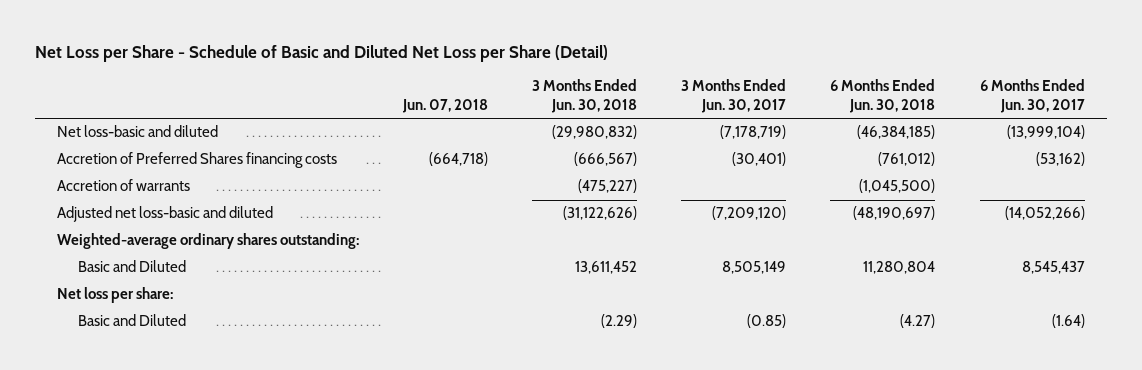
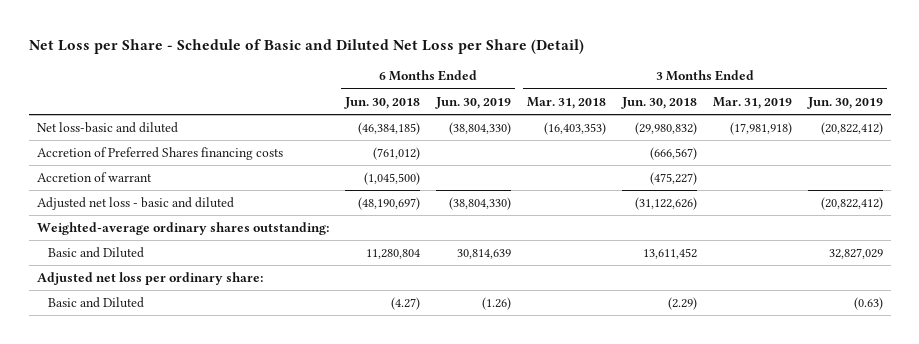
[402,98,489,113] Jun. 07, 2018 -> none
[681,79,787,113] 3 Months Ended Jun. 30, 2017 -> none
[979,79,1085,113] 6 Months Ended Jun. 30, 2017 -> none
none -> [434,96,511,109] Jun. 30, 2019
none -> [526,96,606,109] Mar. 31, 2018
none -> [712,96,792,109] Mar. 31, 2019
none -> [806,96,883,109] Jun. 30, 2019
[56,179,190,192] Accretion of warrants -> [36,172,152,183] Accretion of warrant
[56,206,273,223] Adjusted net loss-basic and diluted -> [36,197,234,211] Adjusted net loss - basic and diluted
[56,287,173,304] Net loss per share: -> [36,272,263,286] Adjusted net loss per ordinary share:

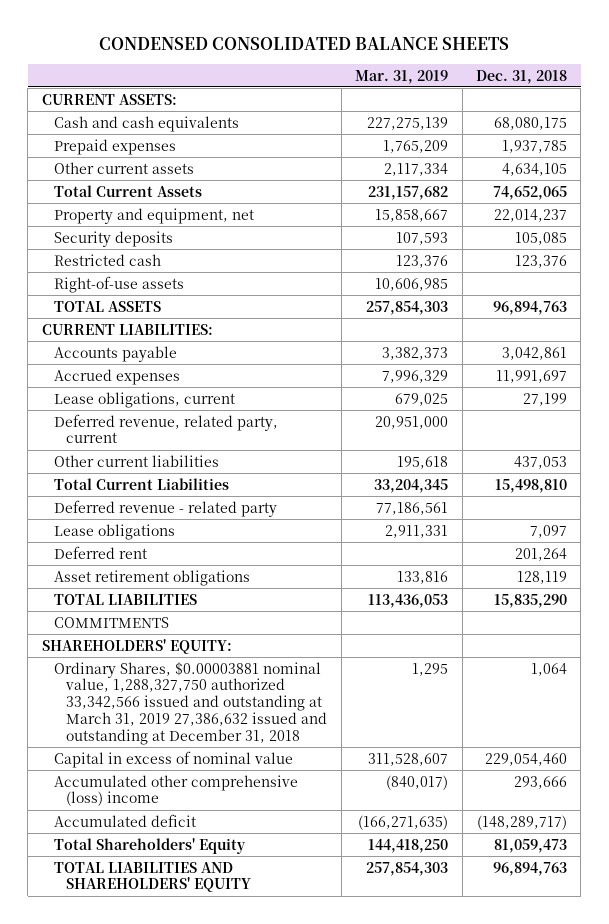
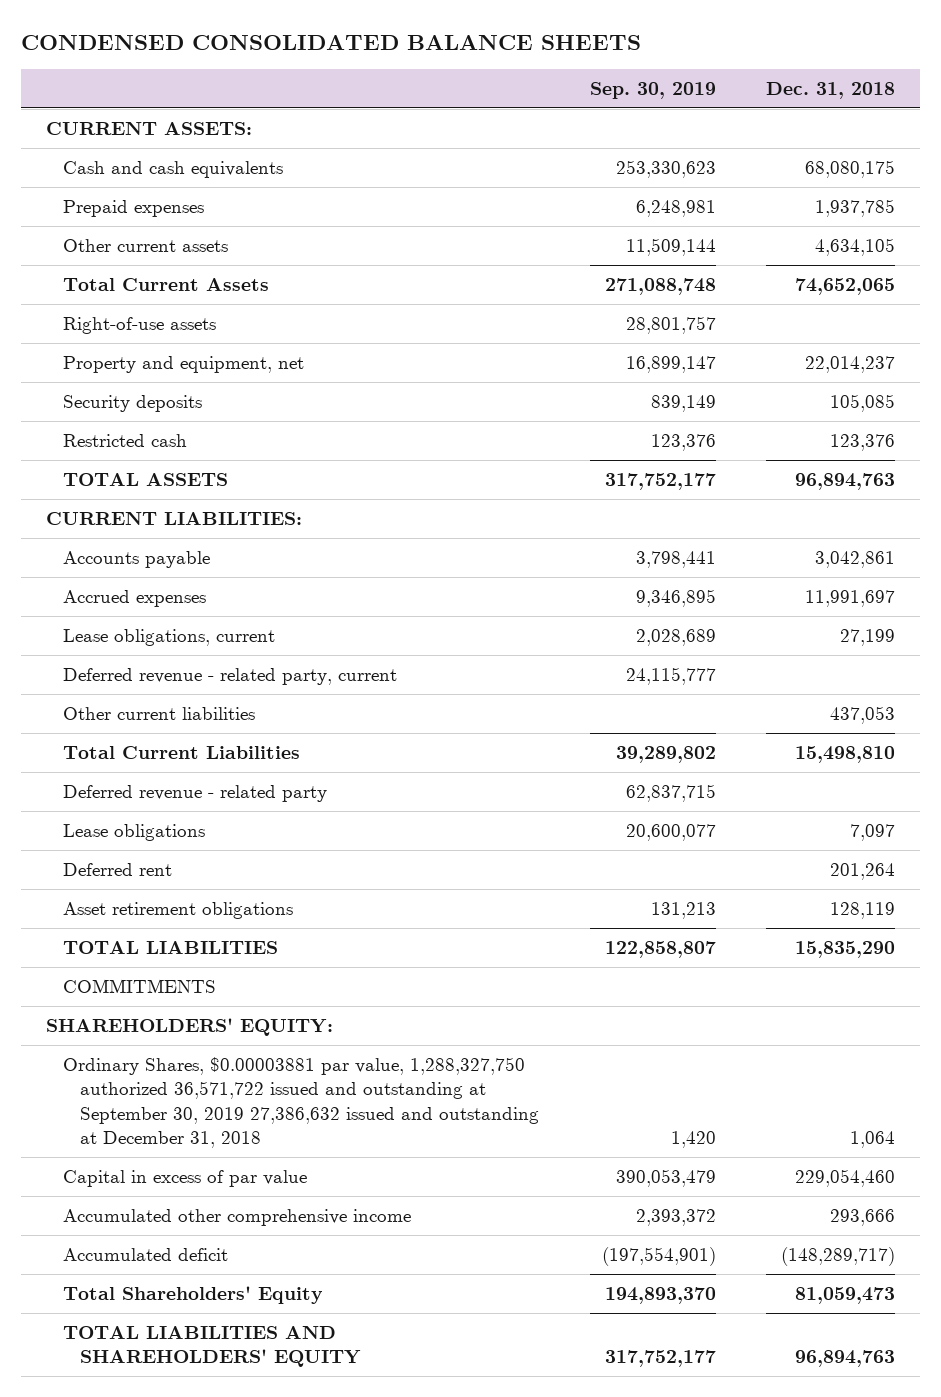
[355,69,449,84] Mar. 31, 2019 -> none
none -> [589,82,716,100] Sep. 30, 2019
[53,275,184,293] Right-of-use assets -> [63,316,217,334] Right-of-use assets
[53,413,278,444] Deferred revenue, related party, current -> [63,667,398,685] Deferred revenue - related party, current
[53,661,328,745] Ordinary Shares, $0.00003881 nominal value, 1,288,327,750 authorized 33,342,566 issued and outstanding at March 31, 2019 27,386,632 issued and outstanding at December 31, 2018 -> [63,1056,540,1149] Ordinary Shares, $0.00003881 par value, 1,288,327,750 authorized 36,571,722 issued and outstanding at September 30, 2019 27,386,632 issued and outstanding at December 31, 2018
[53,750,293,768] Capital in excess of nominal value -> [63,1169,308,1187] Capital in excess of par value
[53,774,298,807] Accumulated other comprehensive (loss) income -> [63,1208,412,1226] Accumulated other comprehensive income

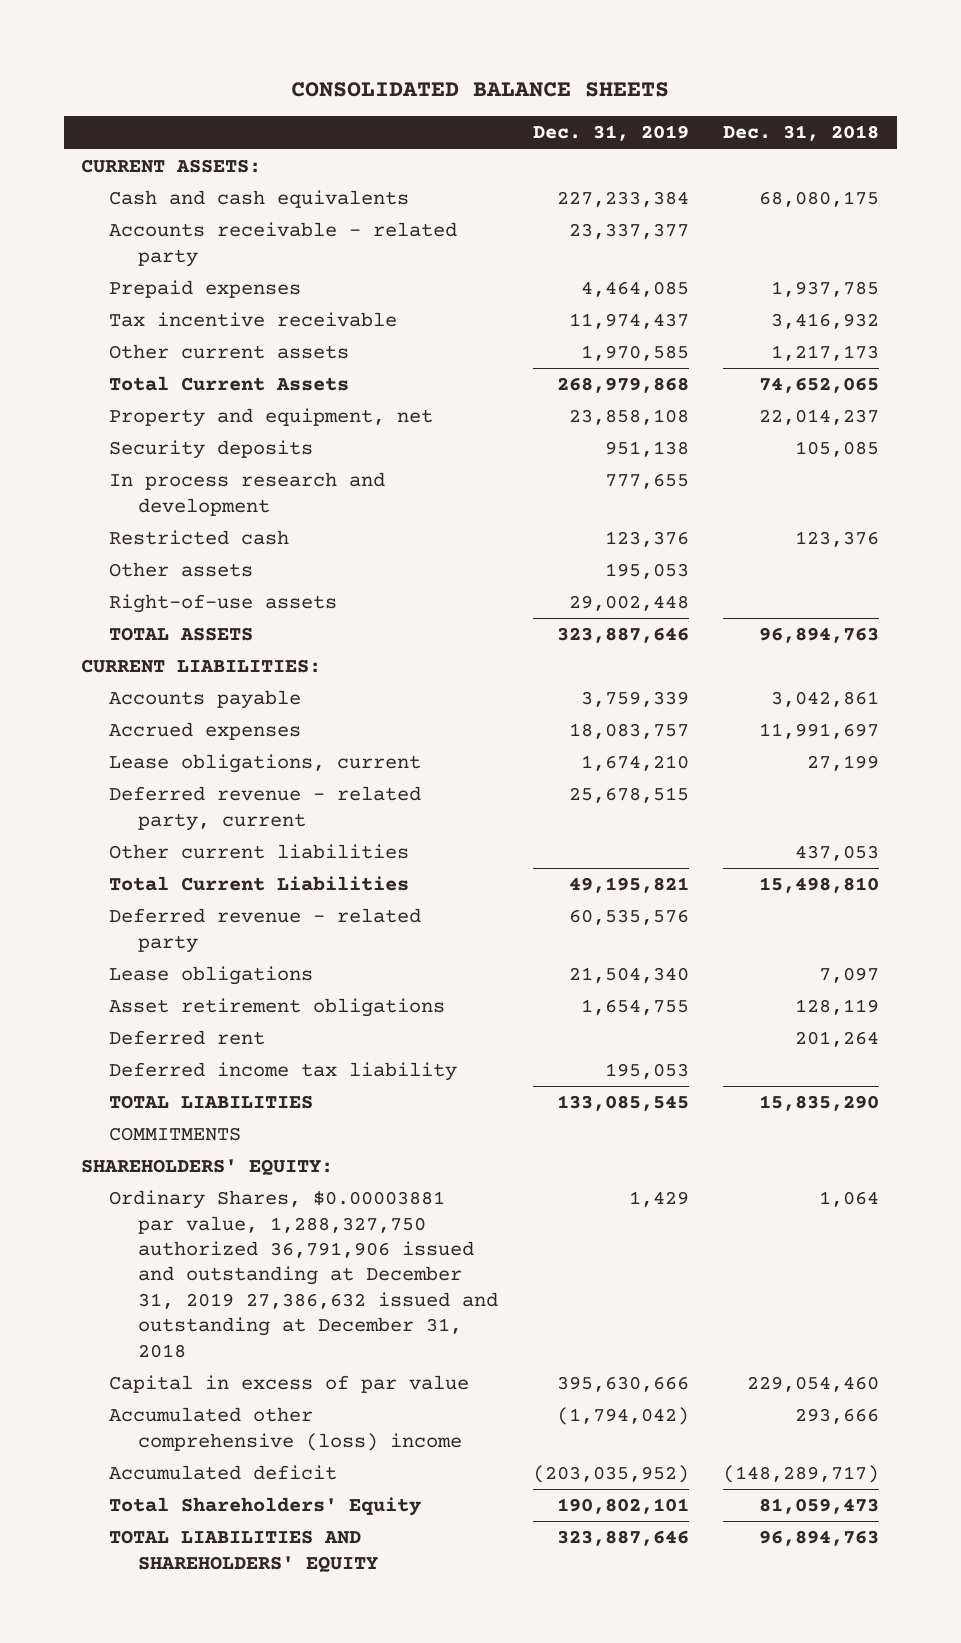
[20,35,641,51] CONDENSED CONSOLIDATED BALANCE SHEETS -> [291,81,670,97] CONSOLIDATED BALANCE SHEETS
[589,82,716,100] Sep. 30, 2019 -> none
none -> [532,125,689,142] Dec. 31, 2019
none -> [109,222,458,267] Accounts receivable - related party
none -> [109,312,398,328] Tax incentive receivable
[815,237,896,256] 4,634,105 -> [771,345,880,362] 1,217,173
none -> [109,472,386,516] In process research and development
none -> [109,562,254,578] Other assets
[63,316,217,334] Right-of-use assets -> [109,594,338,614] Right-of-use assets
[63,862,173,876] Deferred rent -> [109,1030,266,1046] Deferred rent
none -> [109,1062,458,1082] Deferred income tax liability
[63,1056,540,1149] Ordinary Shares, $0.00003881 par value, 1,288,327,750 authorized 36,571,722 issued and outstanding at September 30, 2019 27,386,632 issued and outstanding at December 31, 2018 -> [109,1190,498,1358] Ordinary Shares, $0.00003881 par value, 1,288,327,750 authorized 36,791,906 issued and outstanding at December 31, 2019 27,386,632 issued and outstanding at December 31, 2018
[63,1208,412,1226] Accumulated other comprehensive income -> [109,1407,462,1451] Accumulated other comprehensive (loss) income

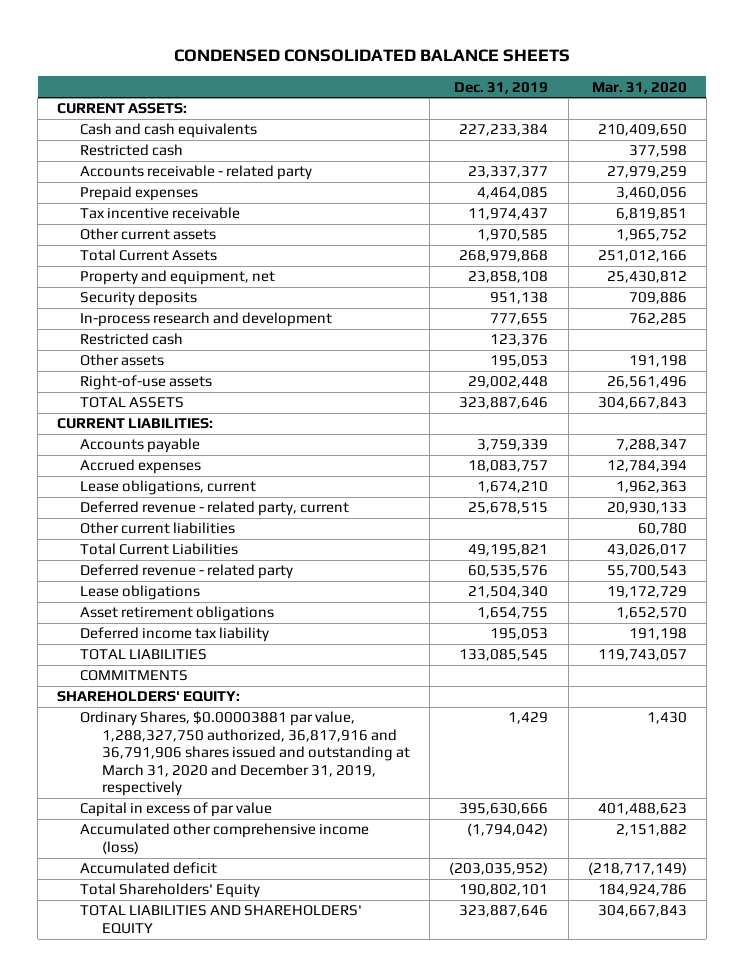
[291,81,670,97] CONSOLIDATED BALANCE SHEETS -> [174,49,571,63] CONDENSED CONSOLIDATED BALANCE SHEETS
[723,125,880,142] Dec. 31, 2018 -> none
none -> [591,81,687,94] Mar. 31, 2020
none -> [79,144,183,157] Restricted cash
[109,472,386,516] In process research and development -> [79,312,332,328] In-process research and development
[109,1030,266,1046] Deferred rent -> none
[109,1190,498,1358] Ordinary Shares, $0.00003881 par value, 1,288,327,750 authorized 36,791,906 issued and outstanding at December 31, 2019 27,386,632 issued and outstanding at December 31, 2018 -> [79,711,411,797] Ordinary Shares, $0.00003881 par value, 1,288,327,750 authorized, 36,817,916 and 36,791,906 shares issued and outstanding at March 31, 2020 and December 31, 2019, respectively
[109,1407,462,1451] Accumulated other comprehensive (loss) income -> [79,823,369,854] Accumulated other comprehensive income (loss)

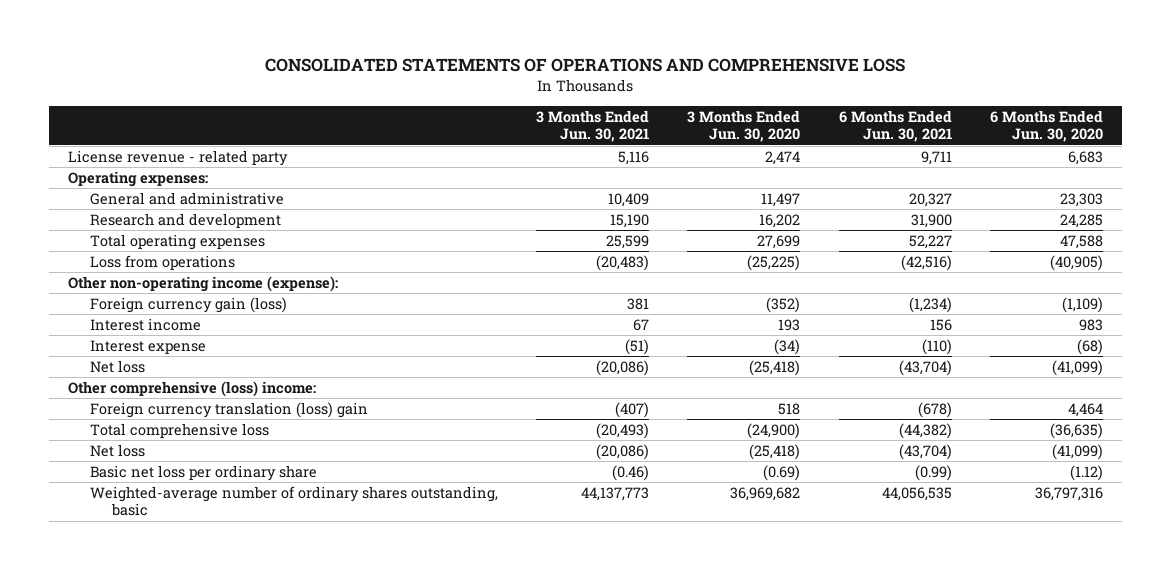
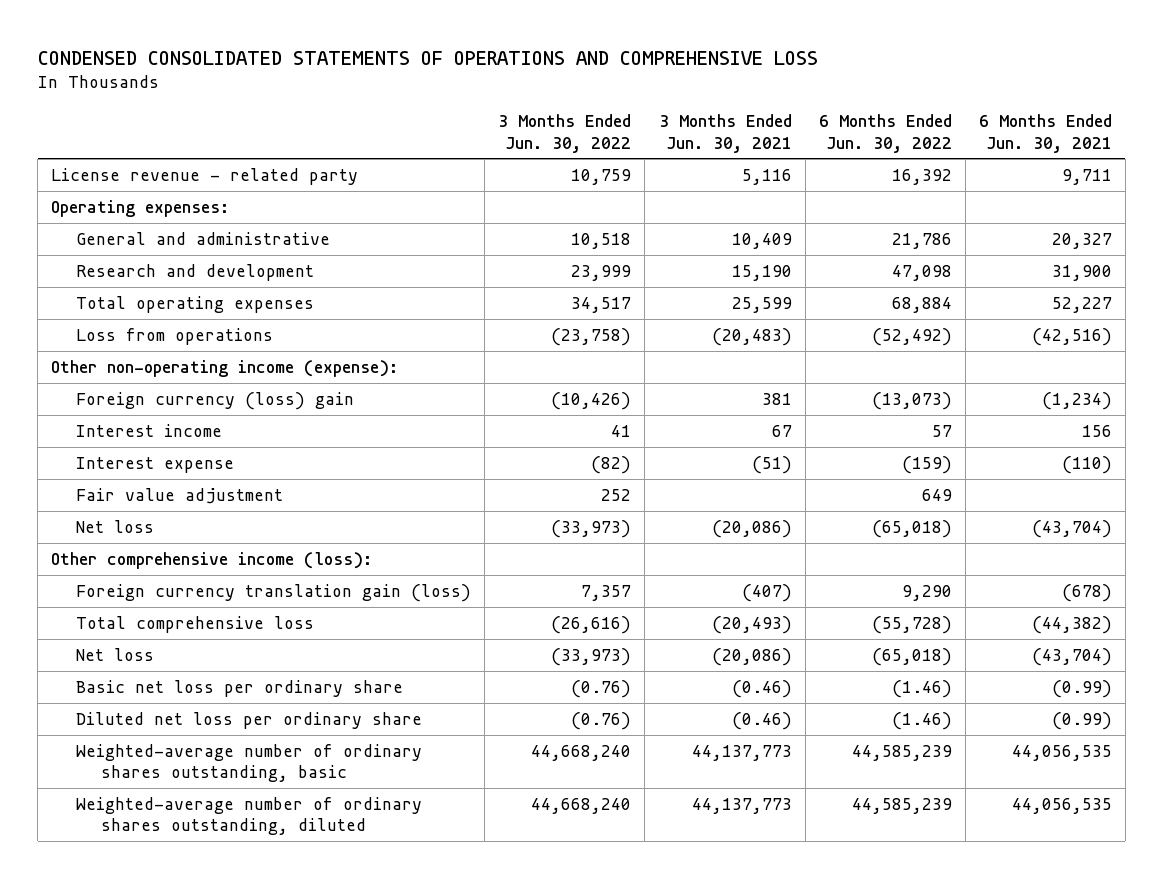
[265,58,906,73] CONSOLIDATED STATEMENTS OF OPERATIONS AND COMPREHENSIVE LOSS -> [37,50,818,65] CONDENSED CONSOLIDATED STATEMENTS OF OPERATIONS AND COMPREHENSIVE LOSS
[687,109,801,143] 3 Months Ended Jun. 30, 2020 -> none
[989,109,1103,143] 6 Months Ended Jun. 30, 2020 -> none
none -> [498,114,632,153] 3 Months Ended Jun. 30, 2022
none -> [818,114,952,153] 6 Months Ended Jun. 30, 2022
[89,296,287,313] Foreign currency gain (loss) -> [76,391,355,410] Foreign currency (loss) gain
none -> [76,487,284,504] Fair value adjustment
[67,380,316,397] Other comprehensive (loss) income: -> [51,551,373,569] Other comprehensive income (loss):
[89,401,368,418] Foreign currency translation (loss) gain -> [76,583,472,602] Foreign currency translation gain (loss)
none -> [76,711,423,729] Diluted net loss per ordinary share
none -> [76,796,423,836] Weighted-average number of ordinary shares outstanding, diluted

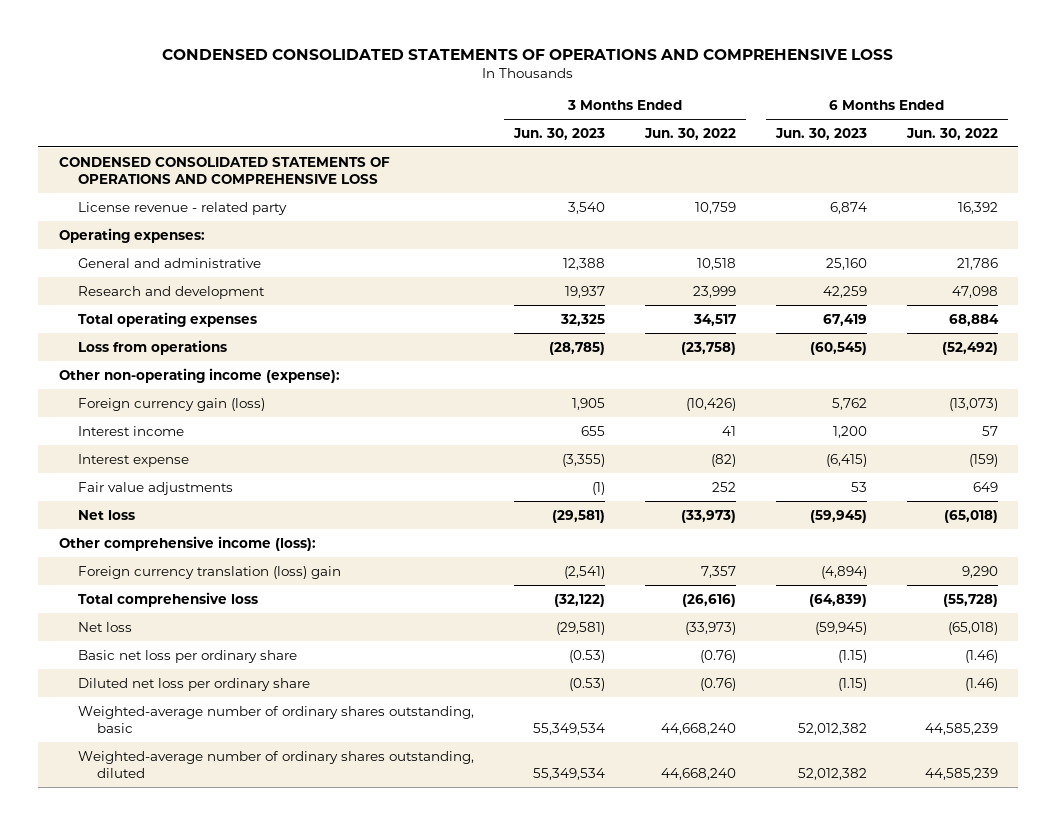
[658,114,792,153] 3 Months Ended Jun. 30, 2021 -> none
[978,114,1112,153] 6 Months Ended Jun. 30, 2021 -> none
none -> [512,127,605,140] Jun. 30, 2023
none -> [775,127,868,140] Jun. 30, 2023
none -> [58,156,390,184] CONDENSED CONSOLIDATED STATEMENTS OF OPERATIONS AND COMPREHENSIVE LOSS
[76,391,355,410] Foreign currency (loss) gain -> [77,397,265,411] Foreign currency gain (loss)
[76,487,284,504] Fair value adjustment -> [77,481,233,495] Fair value adjustments
[76,583,472,602] Foreign currency translation gain (loss) -> [77,565,341,579] Foreign currency translation (loss) gain

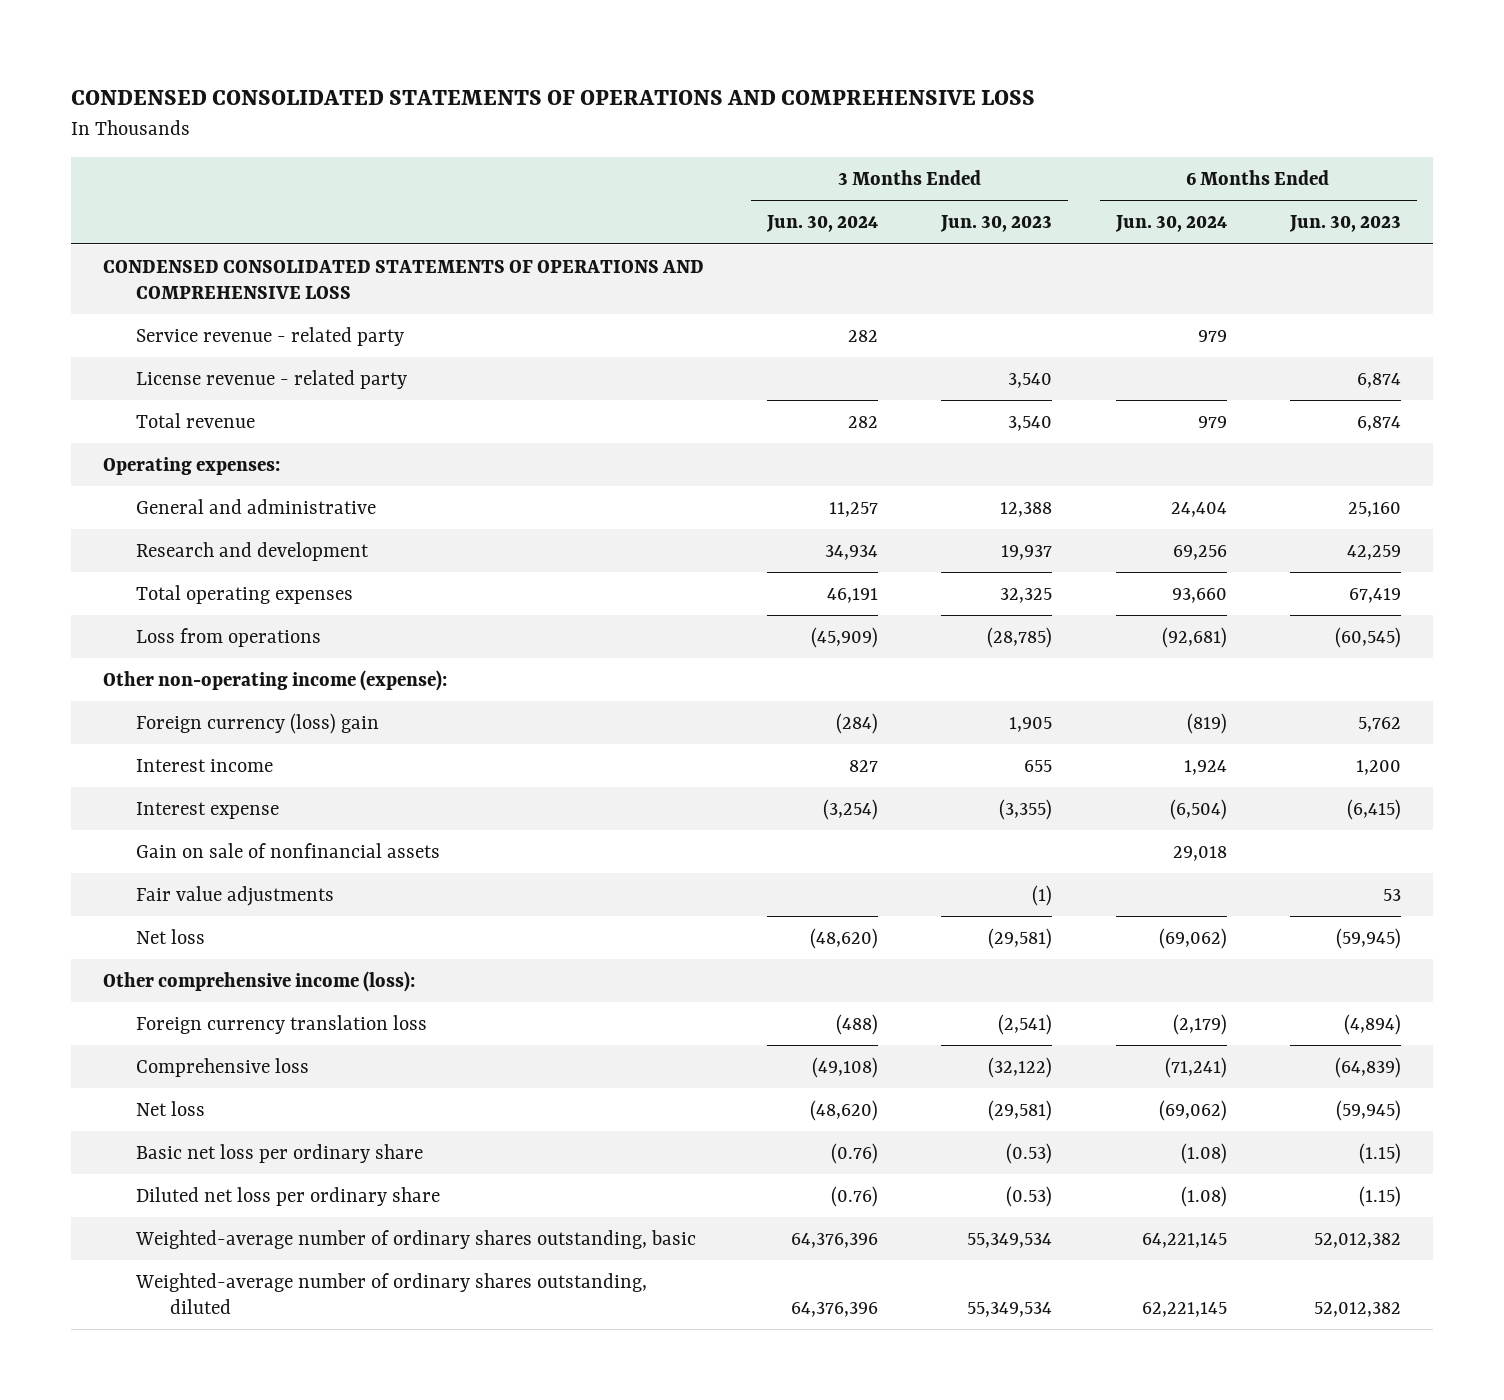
[644,127,737,140] Jun. 30, 2022 -> none
[906,127,999,140] Jun. 30, 2022 -> none
none -> [766,215,879,233] Jun. 30, 2024
none -> [1114,215,1227,233] Jun. 30, 2024
none -> [136,326,405,346] Service revenue - related party
none -> [136,412,256,428] Total revenue
[77,397,265,411] Foreign currency gain (loss) -> [136,712,380,734] Foreign currency (loss) gain
none -> [136,842,441,858] Gain on sale of nonfinancial assets
[77,565,341,579] Foreign currency translation (loss) gain -> [136,1014,428,1034] Foreign currency translation loss
[77,591,258,607] Total comprehensive loss -> [136,1057,310,1077] Comprehensive loss

